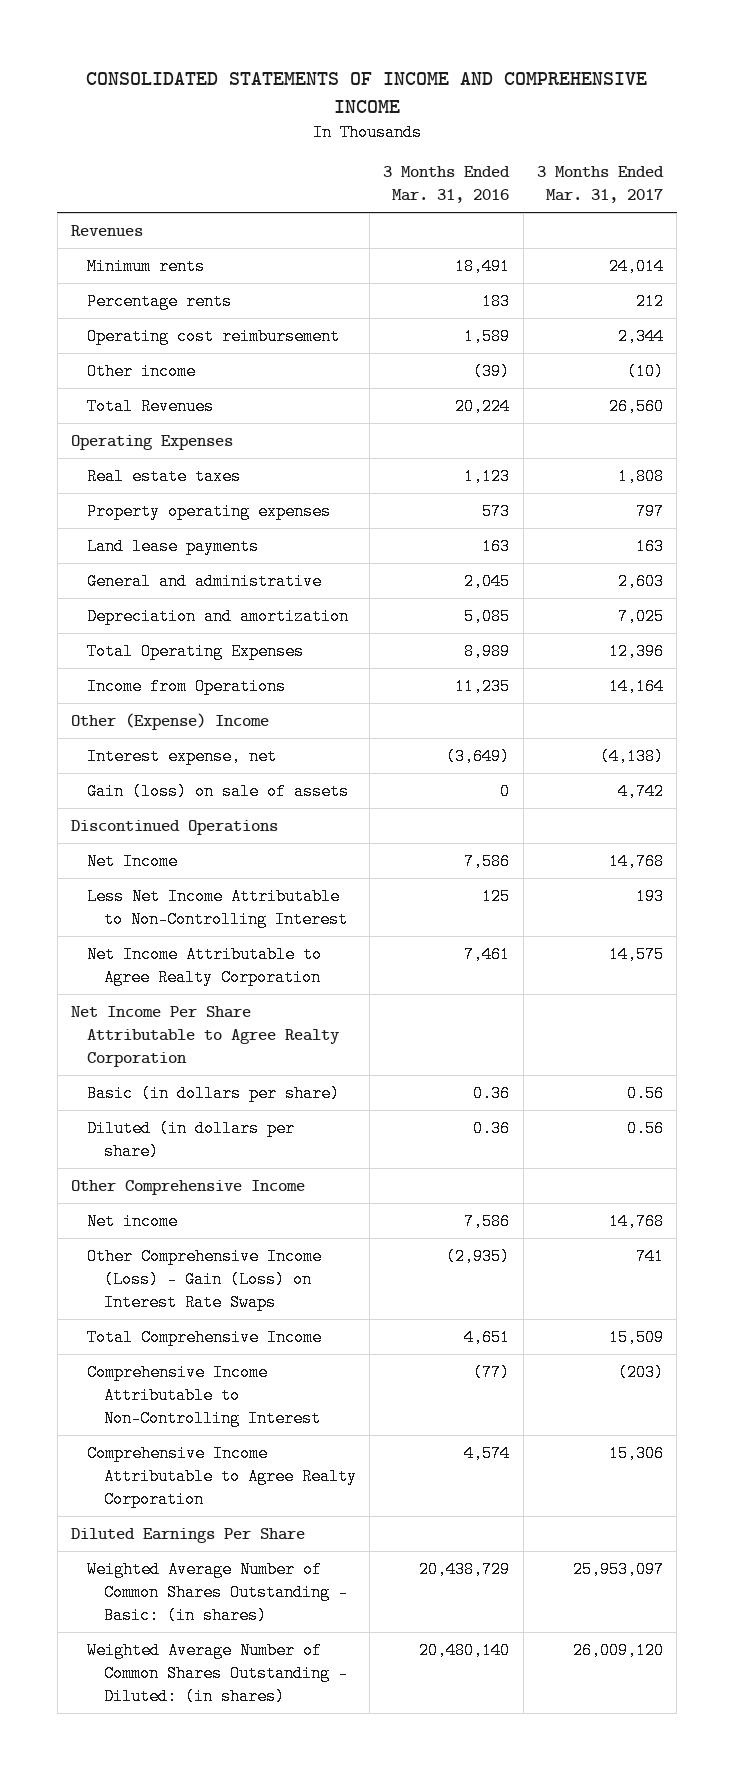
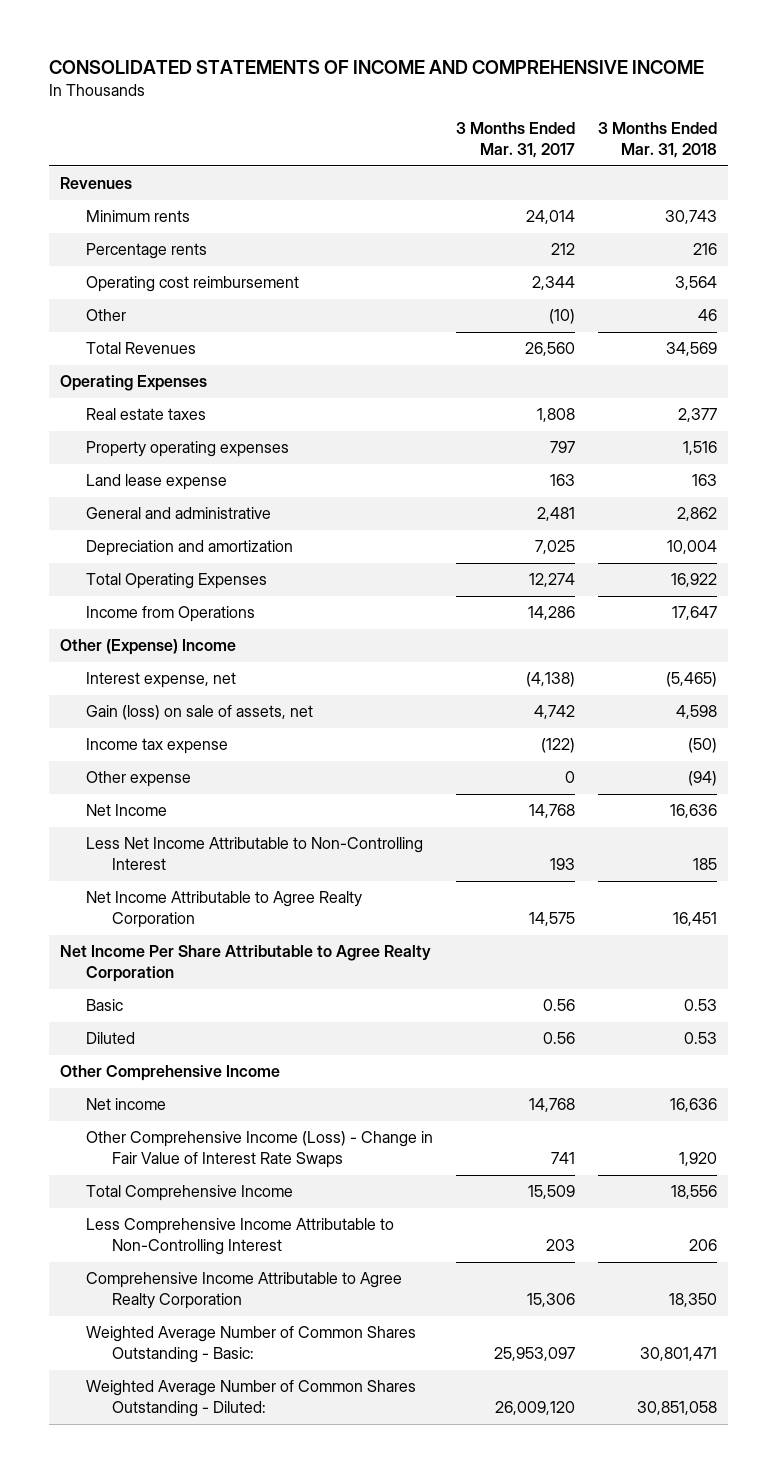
[383,166,511,204] 3 Months Ended Mar. 31, 2016 -> none
none -> [597,122,717,159] 3 Months Ended Mar. 31, 2018
[87,362,197,380] Other income -> [85,309,126,322] Other
[87,537,260,555] Land lease payments -> [85,474,227,491] Land lease expense
[617,572,664,590] 2,603 -> [536,507,575,522] 2,481
[608,642,664,660] 12,396 -> [528,573,575,588] 12,274
[608,677,664,695] 14,164 -> [527,606,575,621] 14,286
[71,819,279,835] Discontinued Operations -> none
[87,782,350,800] Gain (loss) on sale of assets -> [85,705,313,721] Gain (loss) on sale of assets, net
none -> [85,738,228,755] Income tax expense
none -> [85,771,191,788] Other expense
[87,1084,341,1102] Basic (in dollars per share) -> [85,999,123,1012] Basic
[87,1119,296,1160] Diluted (in dollars per share) -> [85,1032,135,1045] Diluted
[87,1247,323,1311] Other Comprehensive Income (Loss) - Gain (Loss) on Interest Rate Swaps -> [85,1131,433,1168] Other Comprehensive Income (Loss) - Change in Fair Value of Interest Rate Swaps
[87,1363,321,1427] Comprehensive Income Attributable to Non-Controlling Interest -> [85,1218,394,1255] Less Comprehensive Income Attributable to Non-Controlling Interest
[617,1363,664,1381] (203) -> [545,1238,575,1251] 203
[71,1527,306,1543] Diluted Earnings Per Share -> none
[87,1560,348,1624] Weighted Average Number of Common Shares Outstanding - Basic: (in shares) -> [85,1326,416,1363] Weighted Average Number of Common Shares Outstanding - Basic:
[87,1641,348,1705] Weighted Average Number of Common Shares Outstanding - Diluted: (in shares) -> [85,1380,416,1417] Weighted Average Number of Common Shares Outstanding - Diluted:

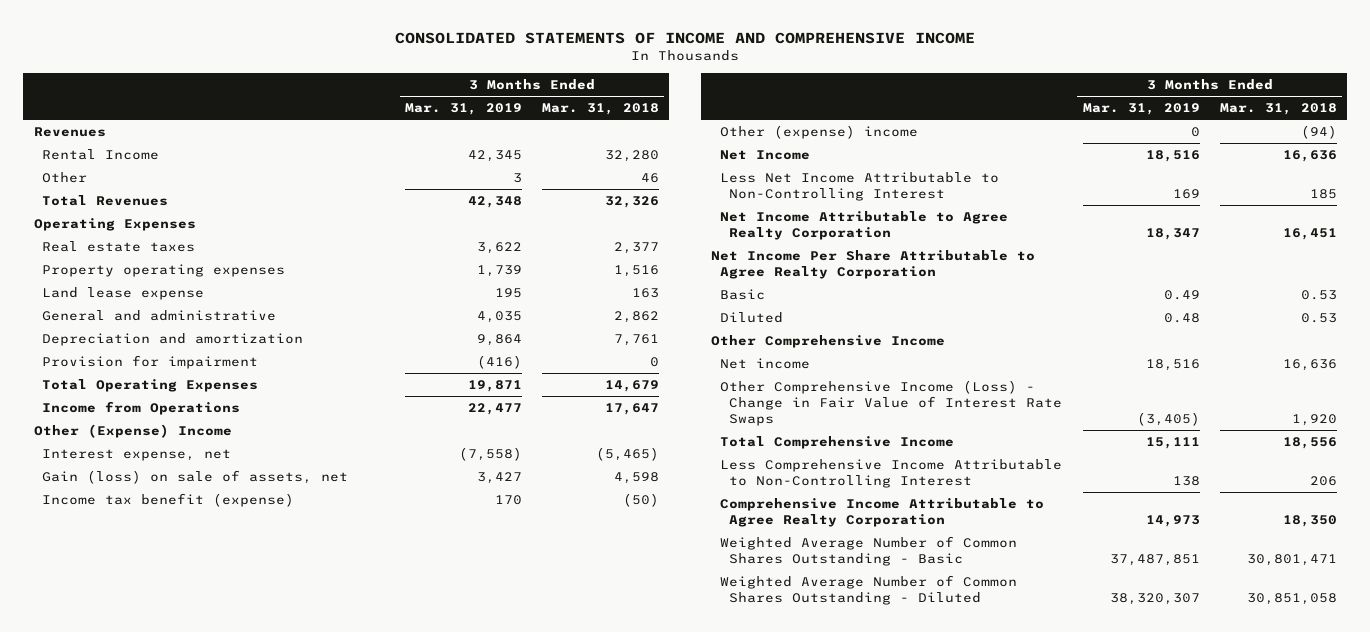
[455,122,575,159] 3 Months Ended Mar. 31, 2017 -> none
none -> [404,103,522,116] Mar. 31, 2019
[85,210,190,223] Minimum rents -> none
[85,243,207,260] Percentage rents -> none
[85,276,299,293] Operating cost reimbursement -> none
none -> [42,149,160,161] Rental Income
[665,342,717,357] 34,569 -> [605,196,660,209] 32,326
[666,540,717,555] 10,004 -> [614,334,660,347] 7,761
none -> [42,355,259,370] Provision for impairment
[670,573,717,588] 16,922 -> [605,380,660,393] 14,679
[85,738,228,755] Income tax expense -> [42,493,295,508] Income tax benefit (expense)
[85,771,191,788] Other expense -> [720,125,919,140] Other (expense) income
[85,1326,416,1363] Weighted Average Number of Common Shares Outstanding - Basic: -> [720,536,1018,567] Weighted Average Number of Common Shares Outstanding - Basic
[85,1380,416,1417] Weighted Average Number of Common Shares Outstanding - Diluted: -> [720,575,1018,606] Weighted Average Number of Common Shares Outstanding - Diluted

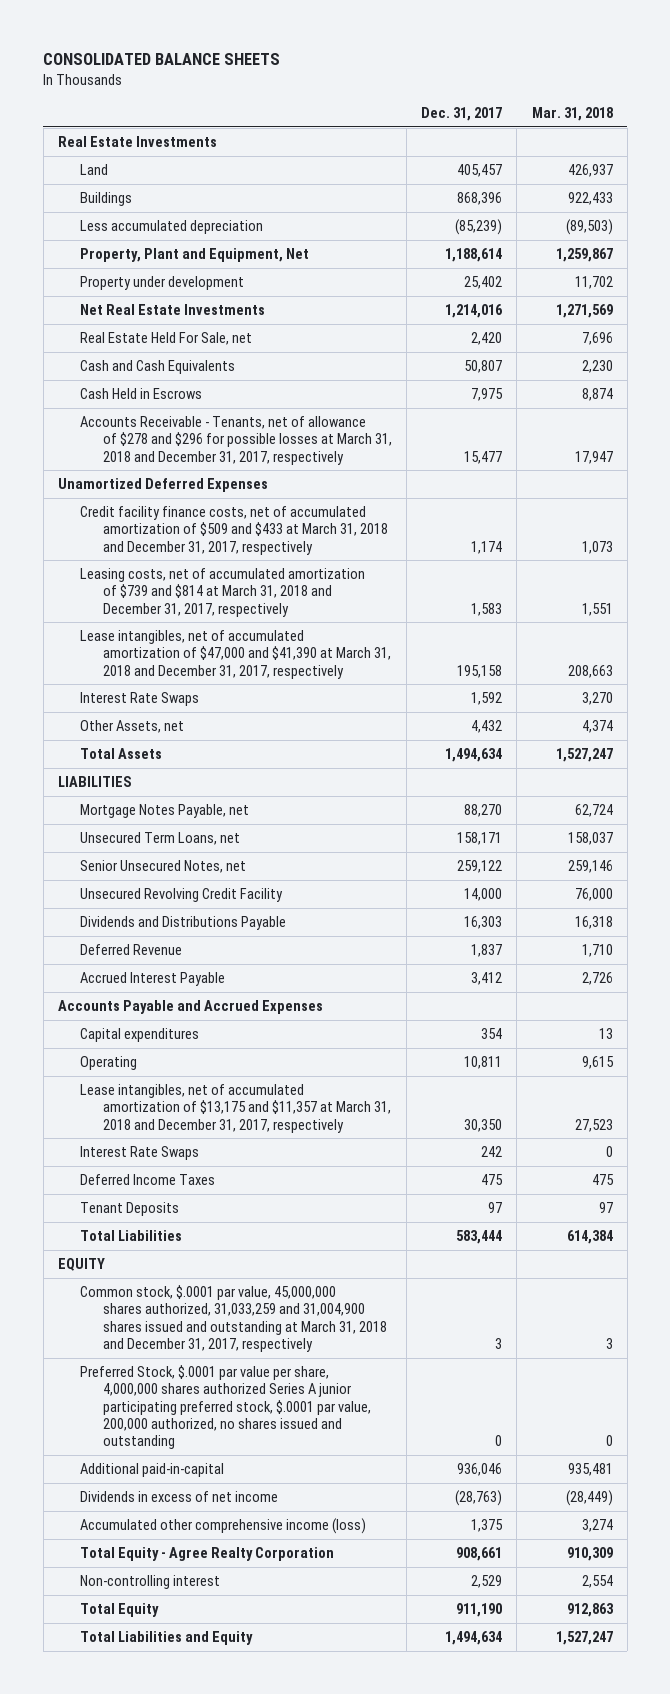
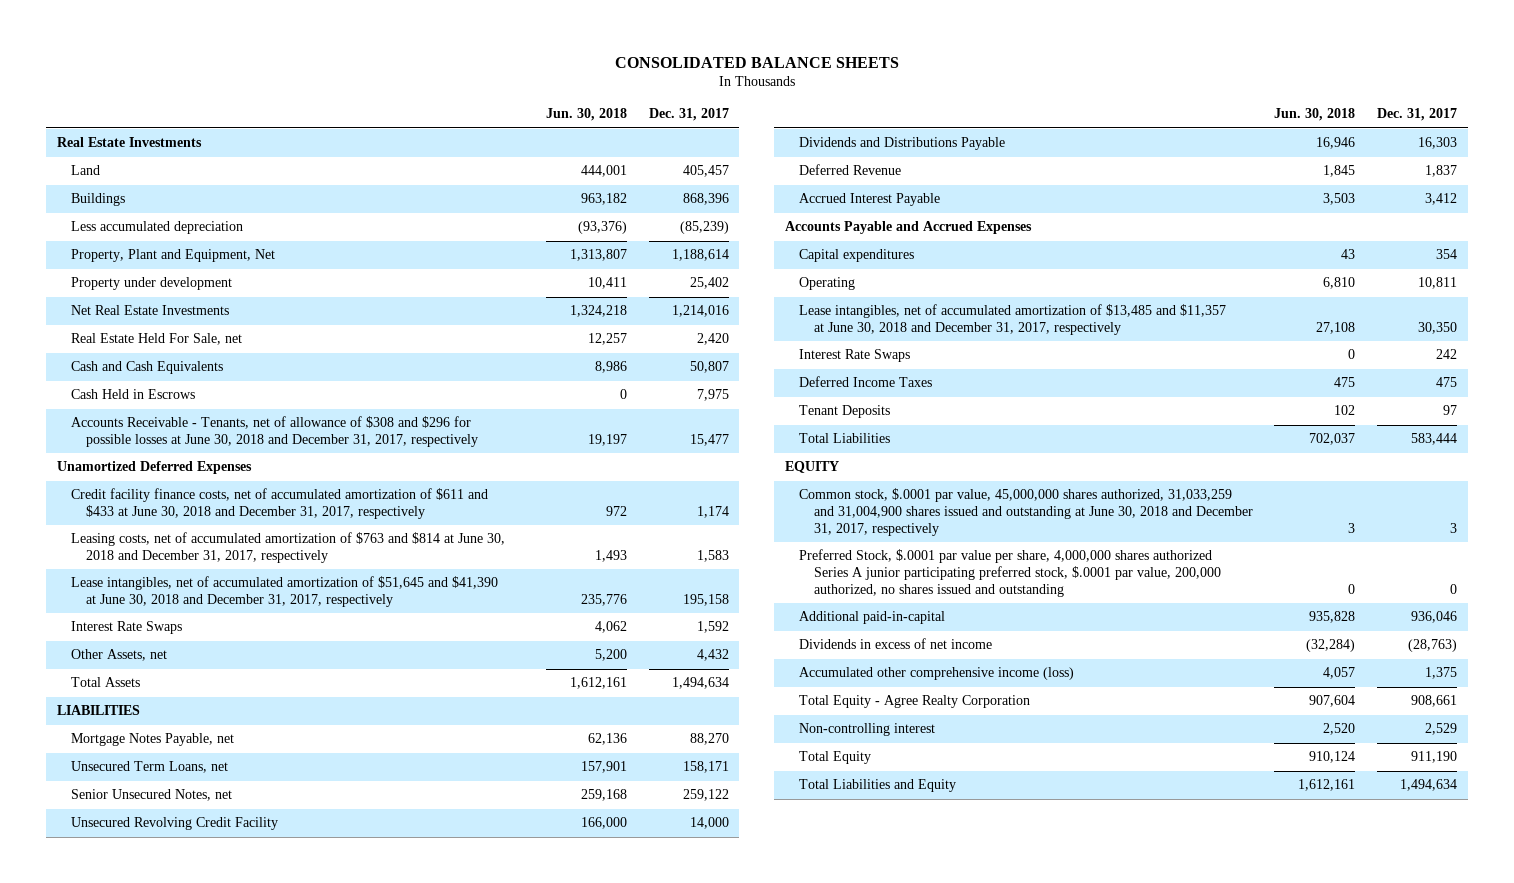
[531,106,613,121] Mar. 31, 2018 -> none
none -> [546,108,628,122] Jun. 30, 2018
[80,415,393,465] Accounts Receivable - Tenants, net of allowance of $278 and $296 for possible losses at March 31, 2018 and December 31, 2017, respectively -> [71,416,478,448] Accounts Receivable - Tenants, net of allowance of $308 and $296 for possible losses at June 30, 2018 and December 31, 2017, respectively
[80,505,389,555] Credit facility finance costs, net of accumulated amortization of $509 and $433 at March 31, 2018 and December 31, 2017, respectively -> [71,488,489,520] Credit facility finance costs, net of accumulated amortization of $611 and $433 at June 30, 2018 and December 31, 2017, respectively
[80,567,366,617] Leasing costs, net of accumulated amortization of $739 and $814 at March 31, 2018 and December 31, 2017, respectively -> [71,532,506,564] Leasing costs, net of accumulated amortization of $763 and $814 at June 30, 2018 and December 31, 2017, respectively
[80,629,392,679] Lease intangibles, net of accumulated amortization of $47,000 and $41,390 at March 31, 2018 and December 31, 2017, respectively -> [71,576,499,608] Lease intangibles, net of accumulated amortization of $51,645 and $41,390 at June 30, 2018 and December 31, 2017, respectively
[80,1083,392,1133] Lease intangibles, net of accumulated amortization of $13,175 and $11,357 at March 31, 2018 and December 31, 2017, respectively -> [799,304,1227,336] Lease intangibles, net of accumulated amortization of $13,485 and $11,357 at June 30, 2018 and December 31, 2017, respectively
[80,1284,388,1353] Common stock, $.0001 par value, 45,000,000 shares authorized, 31,033,259 and 31,004,900 shares issued and outstanding at March 31, 2018 and December 31, 2017, respectively -> [799,488,1253,536] Common stock, $.0001 par value, 45,000,000 shares authorized, 31,033,259 and 31,004,900 shares issued and outstanding at June 30, 2018 and December 31, 2017, respectively

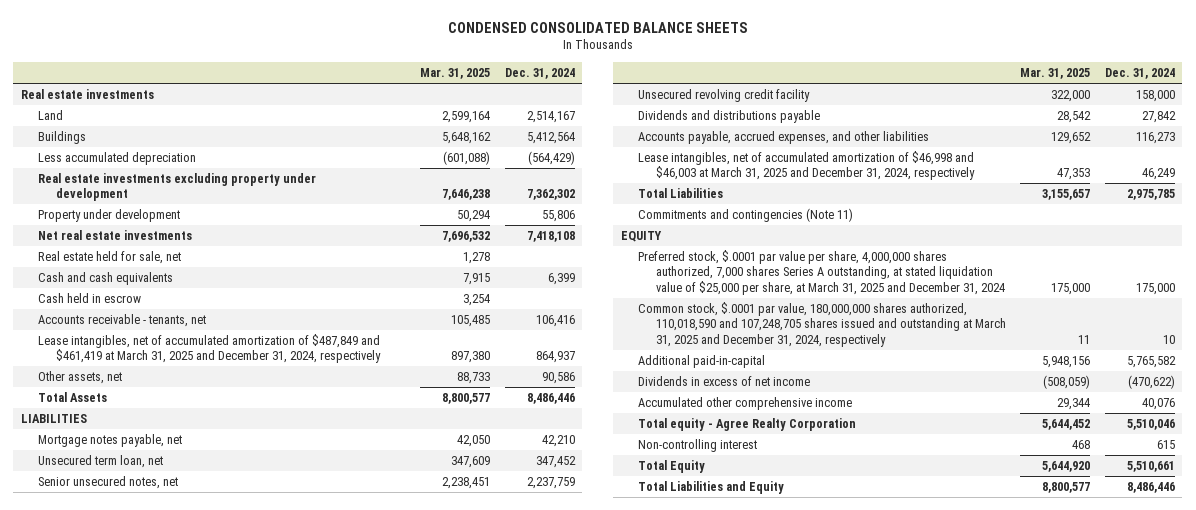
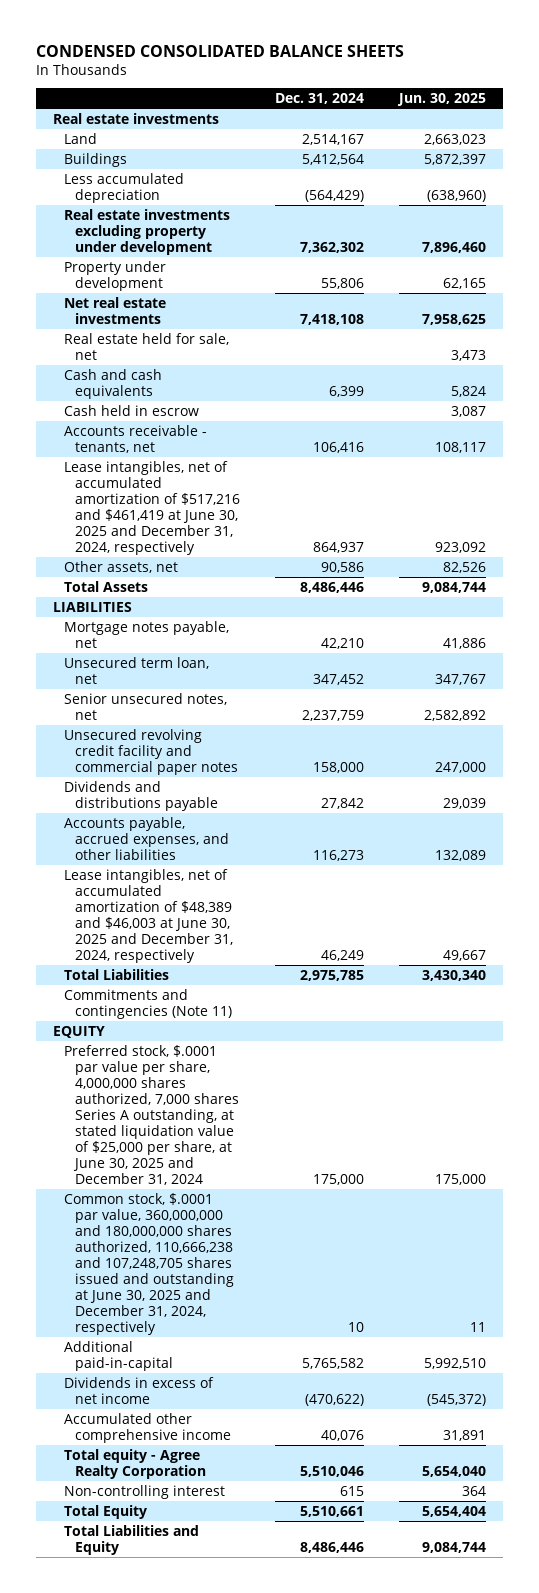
[420,67,491,79] Mar. 31, 2025 -> none
none -> [396,92,486,106] Jun. 30, 2025
[38,334,381,364] Lease intangibles, net of accumulated amortization of $487,849 and $461,419 at March 31, 2025 and December 31, 2024, respectively -> [64,460,241,555] Lease intangibles, net of accumulated amortization of $517,216 and $461,419 at June 30, 2025 and December 31, 2024, respectively
[638,89,811,103] Unsecured revolving credit facility -> [64,728,239,775] Unsecured revolving credit facility and commercial paper notes
[638,151,975,181] Lease intangibles, net of accumulated amortization of $46,998 and $46,003 at March 31, 2025 and December 31, 2024, respectively -> [64,868,234,963] Lease intangibles, net of accumulated amortization of $48,389 and $46,003 at June 30, 2025 and December 31, 2024, respectively
[638,250,1005,295] Preferred stock, $.0001 par value per share, 4,000,000 shares authorized, 7,000 shares Series A outstanding, at stated liquidation value of $25,000 per share, at March 31, 2025 and December 31, 2024 -> [64,1044,240,1185] Preferred stock, $.0001 par value per share, 4,000,000 shares authorized, 7,000 shares Series A outstanding, at stated liquidation value of $25,000 per share, at June 30, 2025 and December 31, 2024
[638,302,1006,347] Common stock, $.0001 par value, 180,000,000 shares authorized, 110,018,590 and 107,248,705 shares issued and outstanding at March 31, 2025 and December 31, 2024, respectively -> [64,1192,235,1335] Common stock, $.0001 par value, 360,000,000 and 180,000,000 shares authorized, 110,666,238 and 107,248,705 shares issued and outstanding at June 30, 2025 and December 31, 2024, respectively

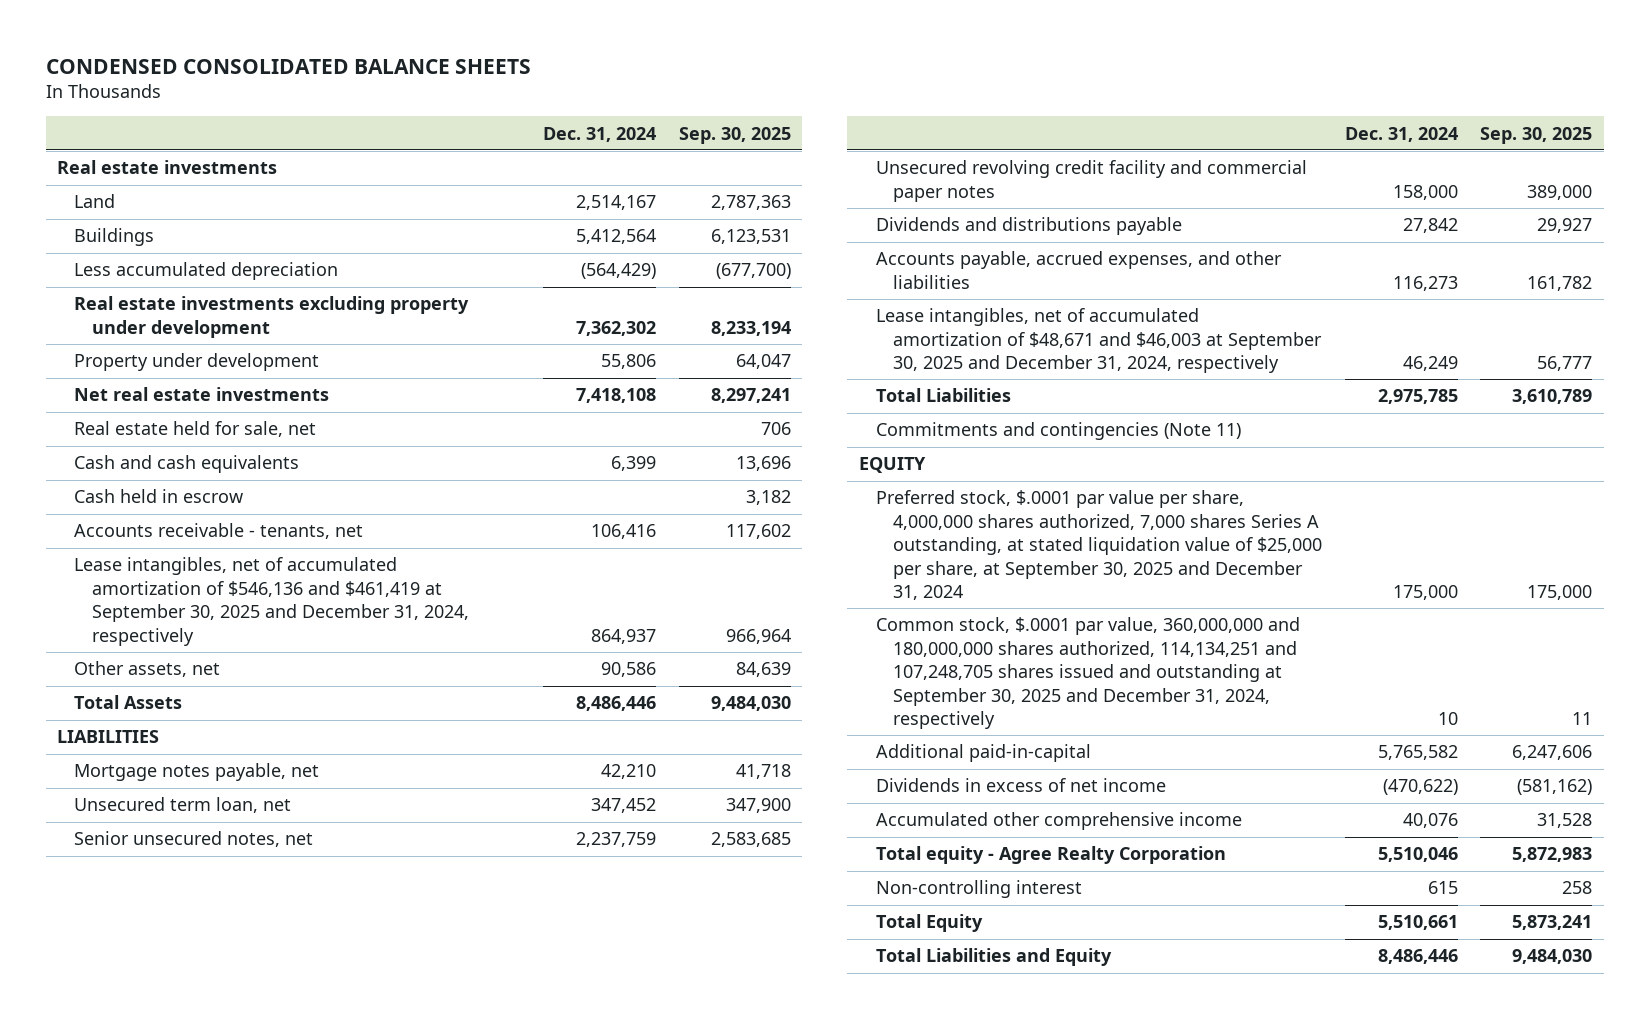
[396,92,486,106] Jun. 30, 2025 -> none
none -> [678,126,791,144] Sep. 30, 2025
[64,460,241,555] Lease intangibles, net of accumulated amortization of $517,216 and $461,419 at June 30, 2025 and December 31, 2024, respectively -> [74,557,469,646] Lease intangibles, net of accumulated amortization of $546,136 and $461,419 at September 30, 2025 and December 31, 2024, respectively
[64,868,234,963] Lease intangibles, net of accumulated amortization of $48,389 and $46,003 at June 30, 2025 and December 31, 2024, respectively -> [875,308,1323,374] Lease intangibles, net of accumulated amortization of $48,671 and $46,003 at September 30, 2025 and December 31, 2024, respectively
[64,1044,240,1185] Preferred stock, $.0001 par value per share, 4,000,000 shares authorized, 7,000 shares Series A outstanding, at stated liquidation value of $25,000 per share, at June 30, 2025 and December 31, 2024 -> [875,490,1323,601] Preferred stock, $.0001 par value per share, 4,000,000 shares authorized, 7,000 shares Series A outstanding, at stated liquidation value of $25,000 per share, at September 30, 2025 and December 31, 2024
[64,1192,235,1335] Common stock, $.0001 par value, 360,000,000 and 180,000,000 shares authorized, 110,666,238 and 107,248,705 shares issued and outstanding at June 30, 2025 and December 31, 2024, respectively -> [875,617,1300,730] Common stock, $.0001 par value, 360,000,000 and 180,000,000 shares authorized, 114,134,251 and 107,248,705 shares issued and outstanding at September 30, 2025 and December 31, 2024, respectively

